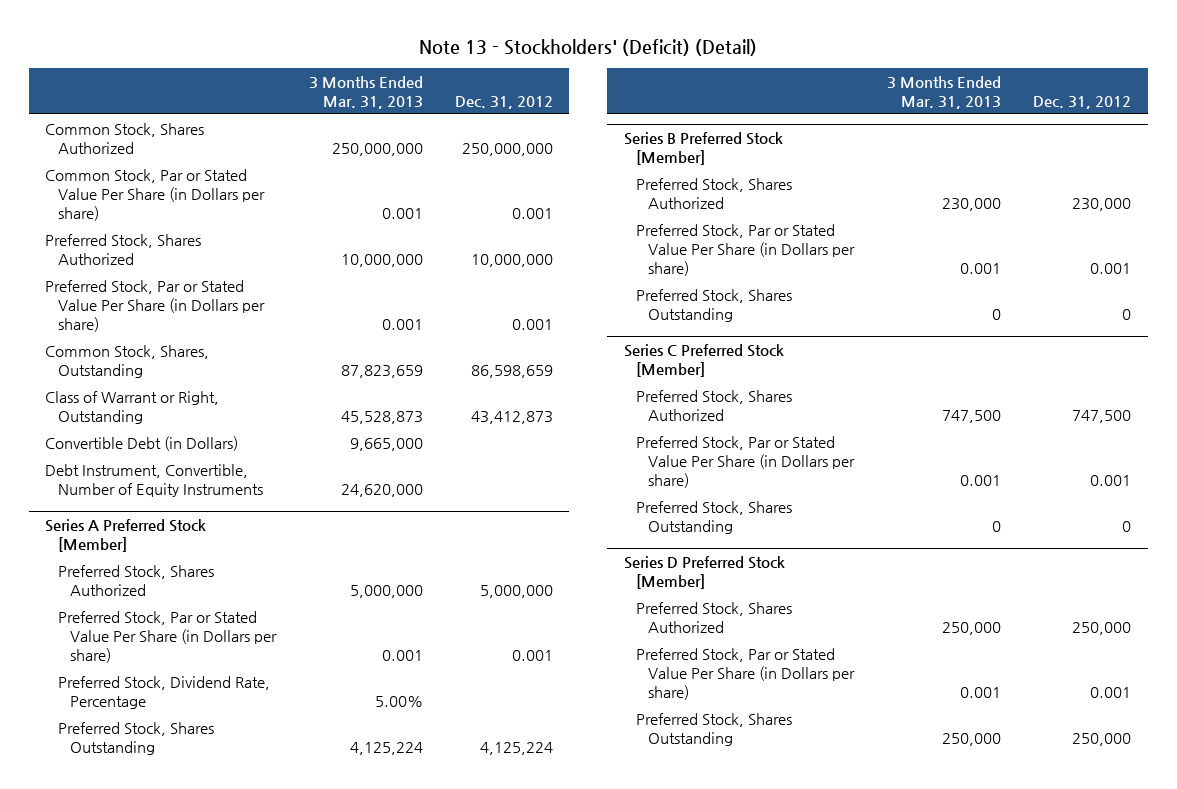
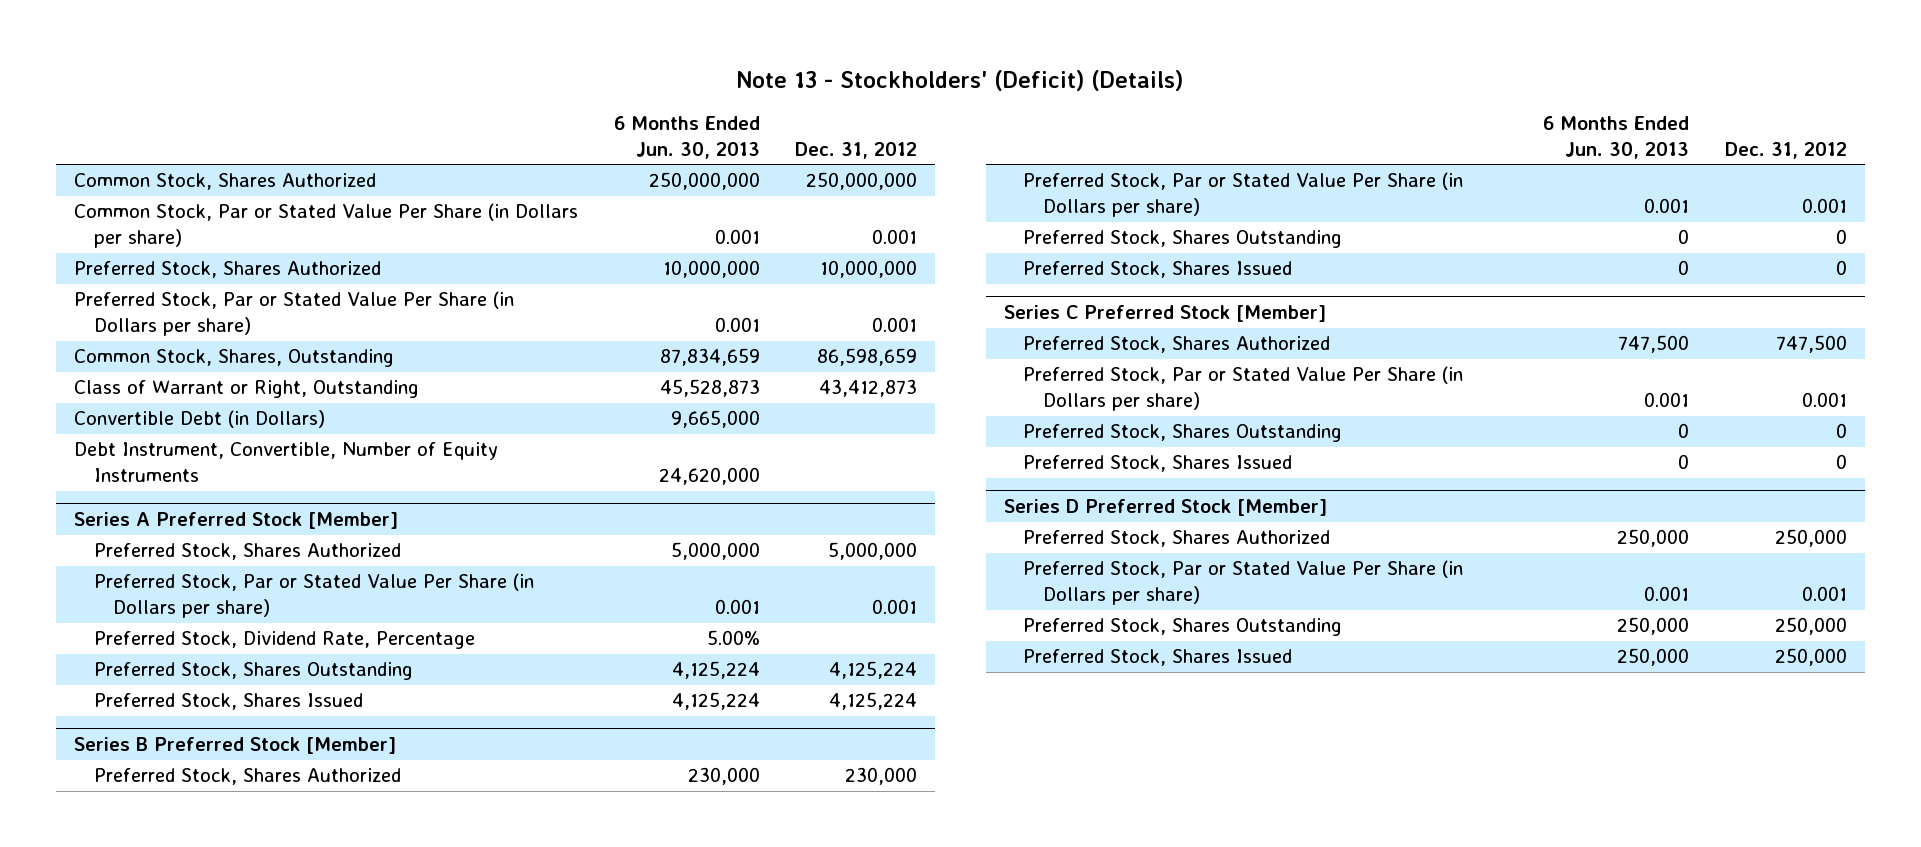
[419,38,758,56] Note 13 - Stockholders' (Deficit) (Detail) -> [736,69,1184,91] Note 13 - Stockholders' (Deficit) (Details)
[308,75,423,109] 3 Months Ended Mar. 31, 2013 -> none
none -> [613,116,760,159] 6 Months Ended Jun. 30, 2013
none -> [93,693,363,711] Preferred Stock, Shares Issued
none -> [1023,261,1293,279] Preferred Stock, Shares Issued
none -> [1023,455,1293,473] Preferred Stock, Shares Issued
none -> [1023,649,1293,667] Preferred Stock, Shares Issued

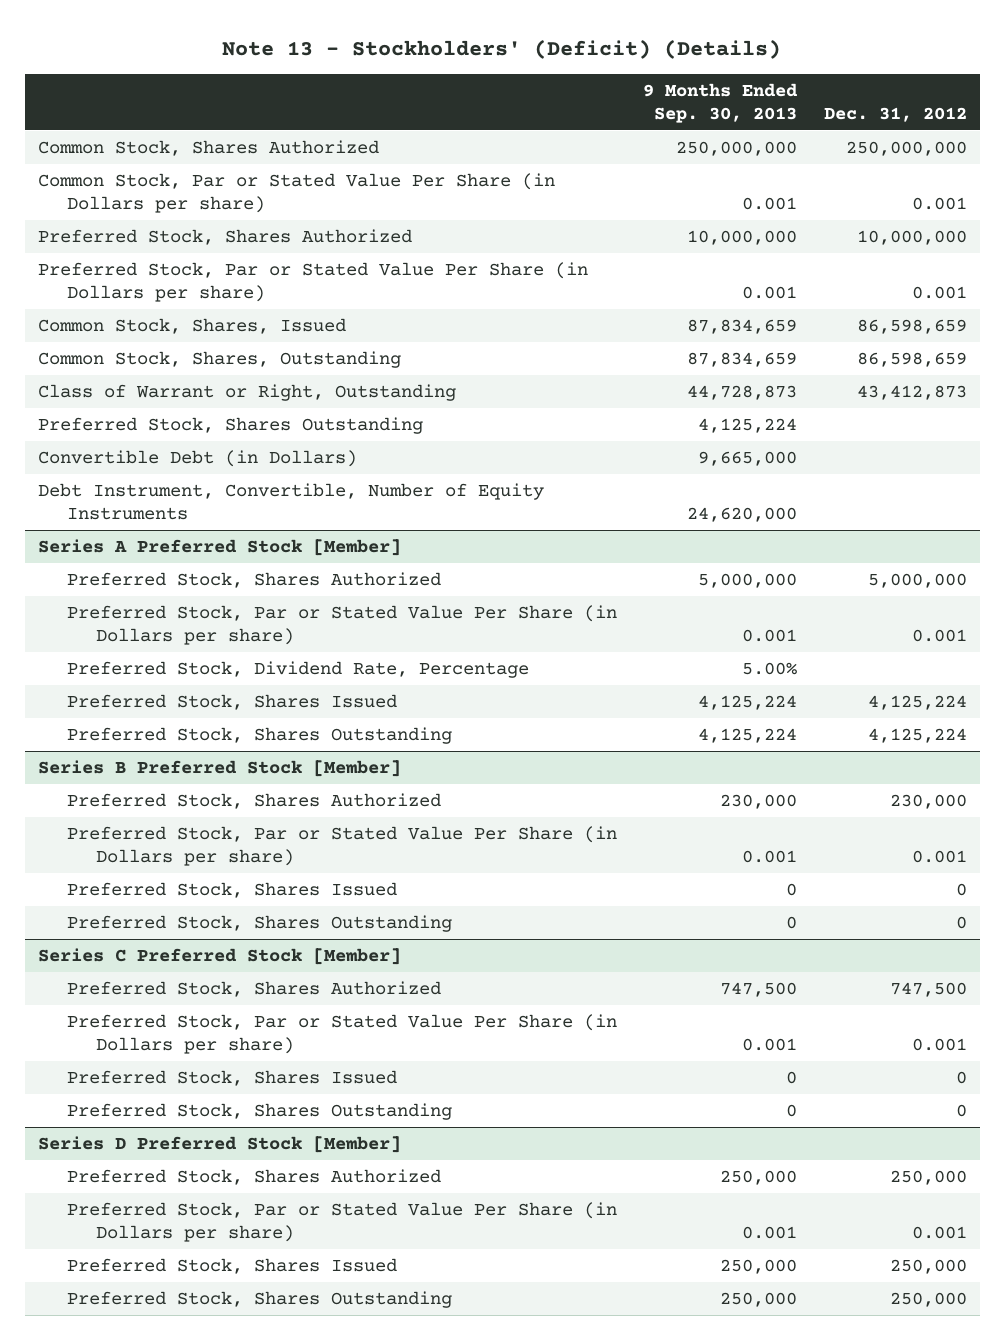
[613,116,760,159] 6 Months Ended Jun. 30, 2013 -> none
none -> [643,82,799,123] 9 Months Ended Sep. 30, 2013
none -> [38,318,347,335] Common Stock, Shares, Issued
none -> [38,417,424,435] Preferred Stock, Shares Outstanding
[93,662,413,681] Preferred Stock, Shares Outstanding -> [66,727,452,745] Preferred Stock, Shares Outstanding
[1023,230,1343,249] Preferred Stock, Shares Outstanding -> [66,915,452,933] Preferred Stock, Shares Outstanding
[1023,424,1343,443] Preferred Stock, Shares Outstanding -> [66,1103,452,1121] Preferred Stock, Shares Outstanding
[1023,618,1343,637] Preferred Stock, Shares Outstanding -> [66,1291,452,1309] Preferred Stock, Shares Outstanding

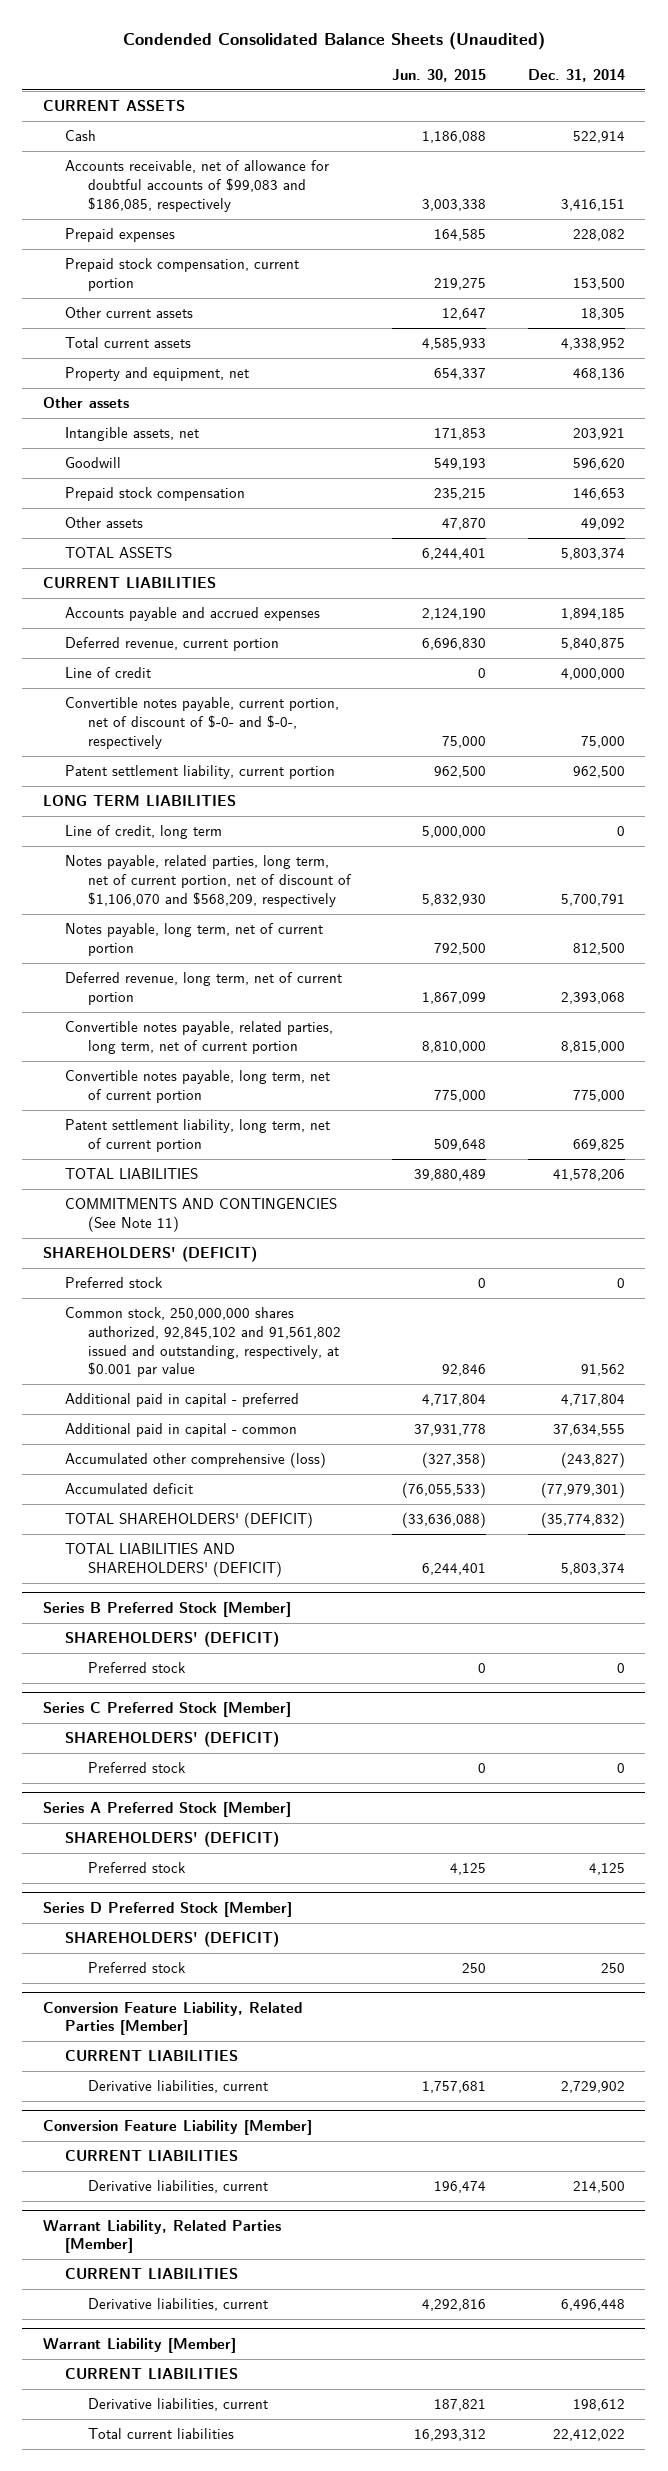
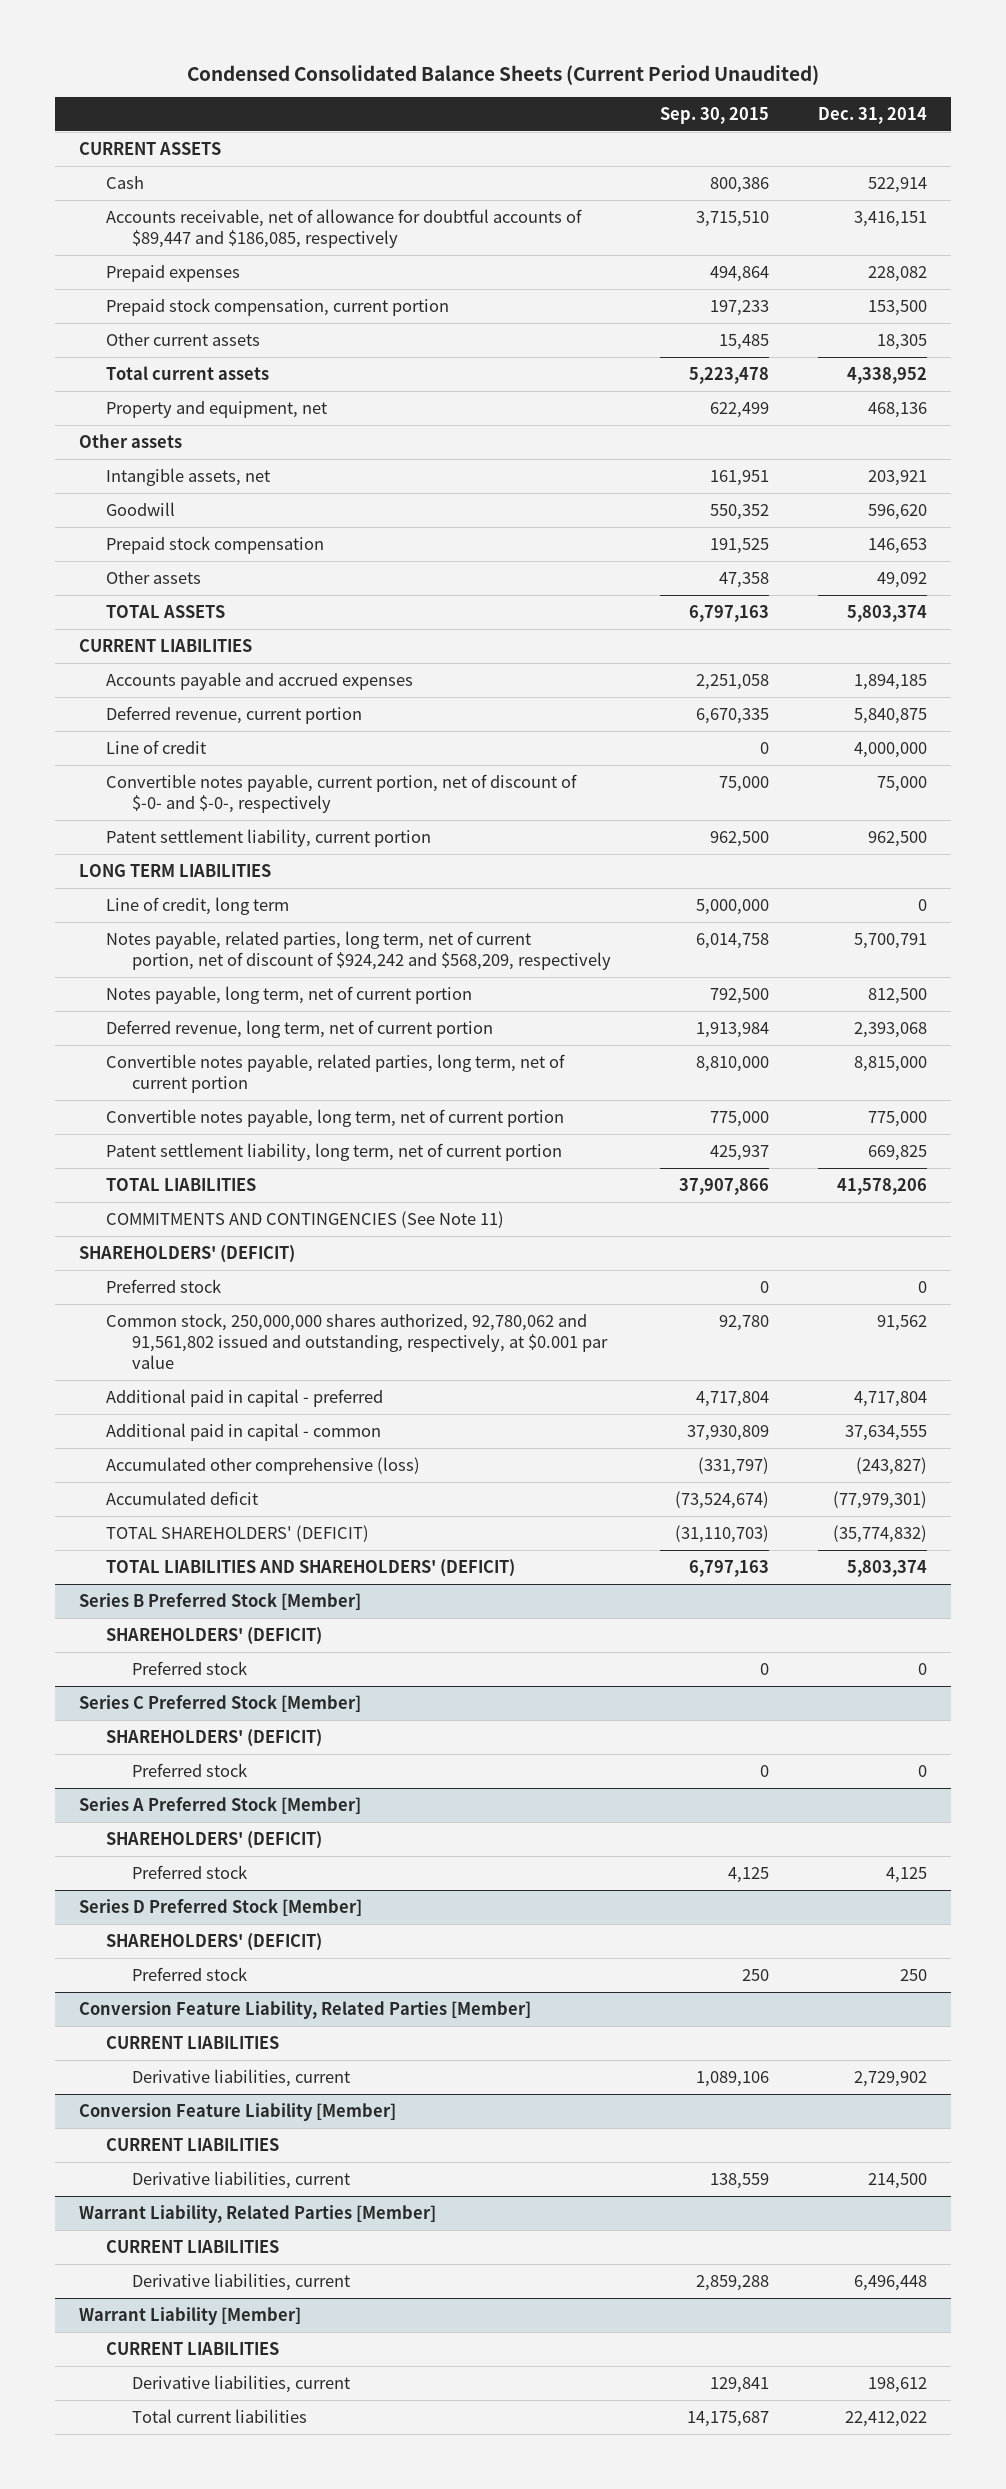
[122,31,545,50] Condended Consolidated Balance Sheets (Unaudited) -> [187,64,820,85] Condensed Consolidated Balance Sheets (Current Period Unaudited)
[392,68,487,82] Jun. 30, 2015 -> none
none -> [659,107,769,125] Sep. 30, 2015
[65,160,330,212] Accounts receivable, net of allowance for doubtful accounts of $99,083 and $186,085, respectively -> [105,209,582,248] Accounts receivable, net of allowance for doubtful accounts of $89,447 and $186,085, respectively
[65,855,352,907] Notes payable, related parties, long term, net of current portion, net of discount of $1,106,070 and $568,209, respectively -> [105,931,611,970] Notes payable, related parties, long term, net of current portion, net of discount of $924,242 and $568,209, respectively
[65,1307,341,1378] Common stock, 250,000,000 shares authorized, 92,845,102 and 91,561,802 issued and outstanding, respectively, at $0.001 par value -> [105,1313,608,1369] Common stock, 250,000,000 shares authorized, 92,780,062 and 91,561,802 issued and outstanding, respectively, at $0.001 par value

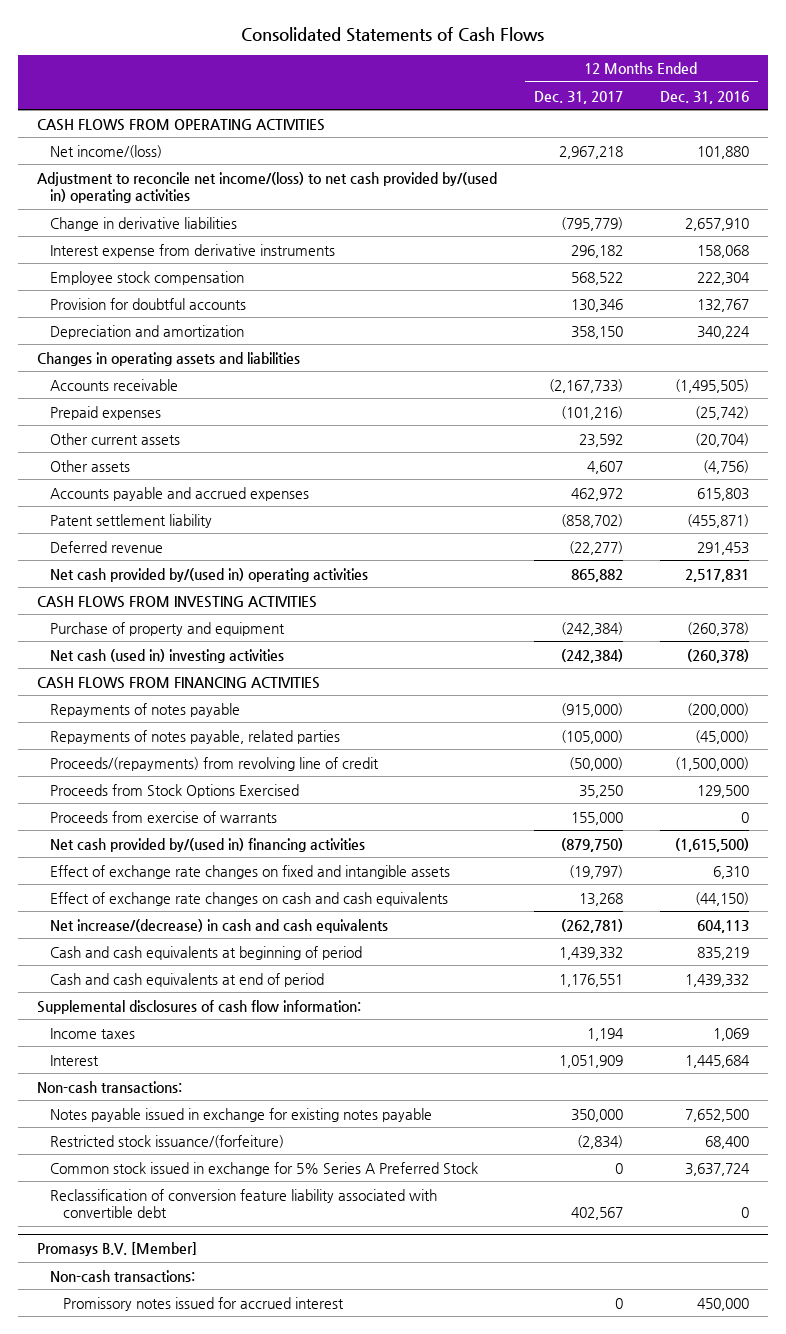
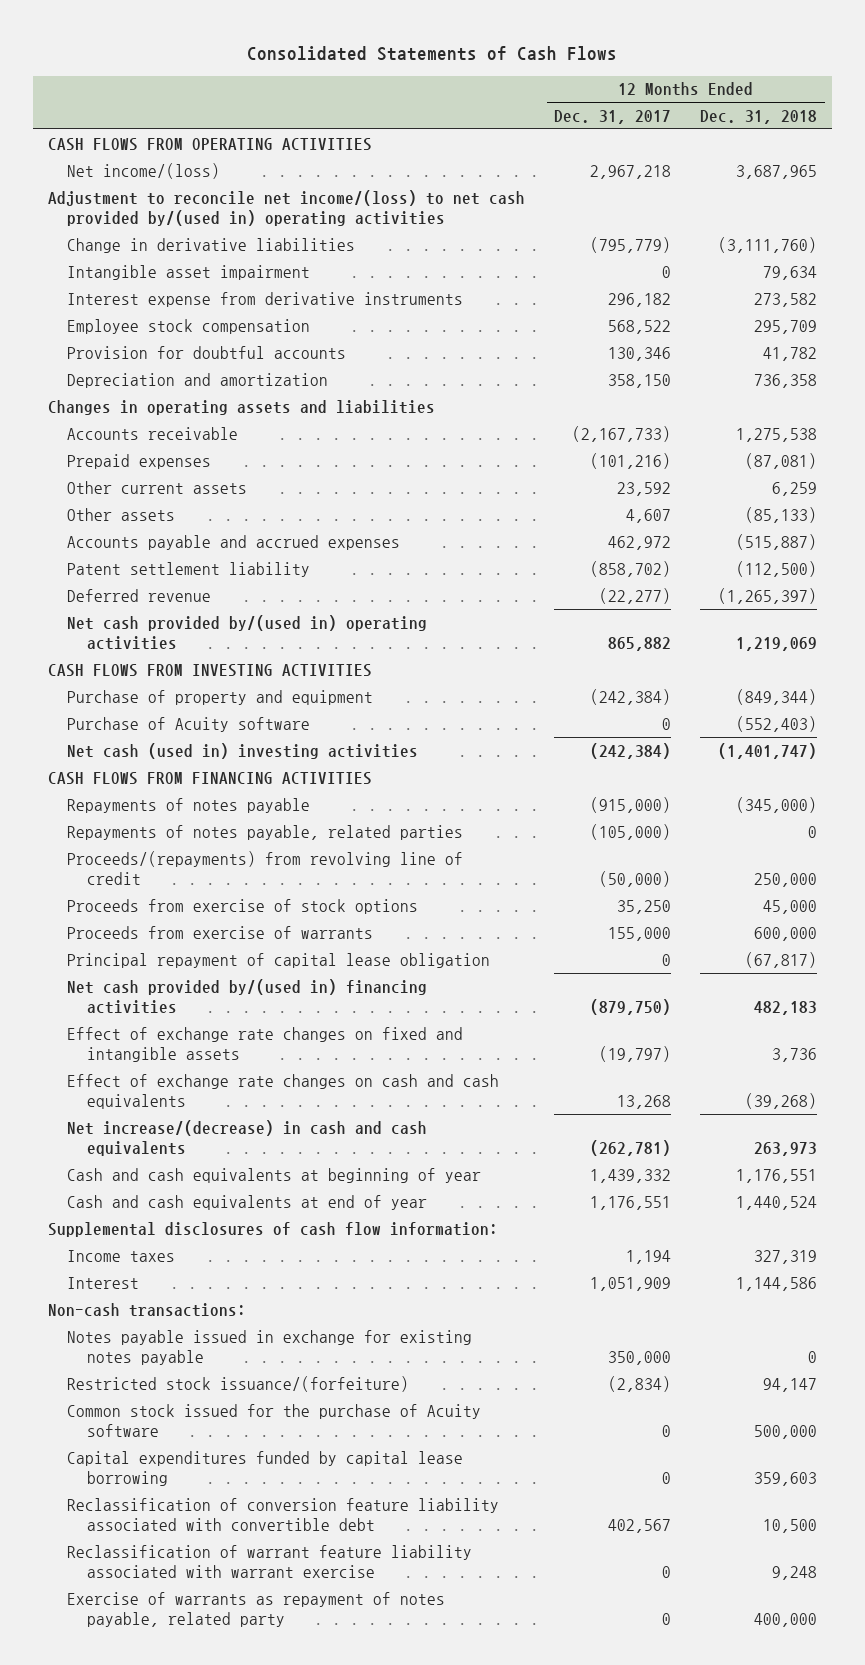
[659,90,749,104] Dec. 31, 2016 -> none
none -> [700,109,818,124] Dec. 31, 2018
none -> [67,264,311,280] Intangible asset impairment
none -> [67,716,311,732] Purchase of Acuity software
[50,783,300,798] Proceeds from Stock Options Exercised -> [67,898,419,914] Proceeds from exercise of stock options
none -> [67,952,491,968] Principal repayment of capital lease obligation
[50,945,363,960] Cash and cash equivalents at beginning of period -> [67,1167,482,1183] Cash and cash equivalents at beginning of year
[50,972,325,987] Cash and cash equivalents at end of period -> [67,1194,428,1210] Cash and cash equivalents at end of year
[50,1161,479,1176] Common stock issued in exchange for 5% Series A Preferred Stock -> none
none -> [67,1403,482,1437] Common stock issued for the purchase of Acuity software
none -> [67,1450,464,1486] Capital expenditures funded by capital lease borrowing
[36,1242,197,1257] Promasys B.V. [Member] -> none
[50,1269,196,1282] Non-cash transactions: -> none
[63,1296,345,1311] Promissory notes issued for accrued interest -> none
none -> [67,1544,473,1578] Reclassification of warrant feature liability associated with warrant exercise
none -> [67,1591,446,1627] Exercise of warrants as repayment of notes payable, related party

